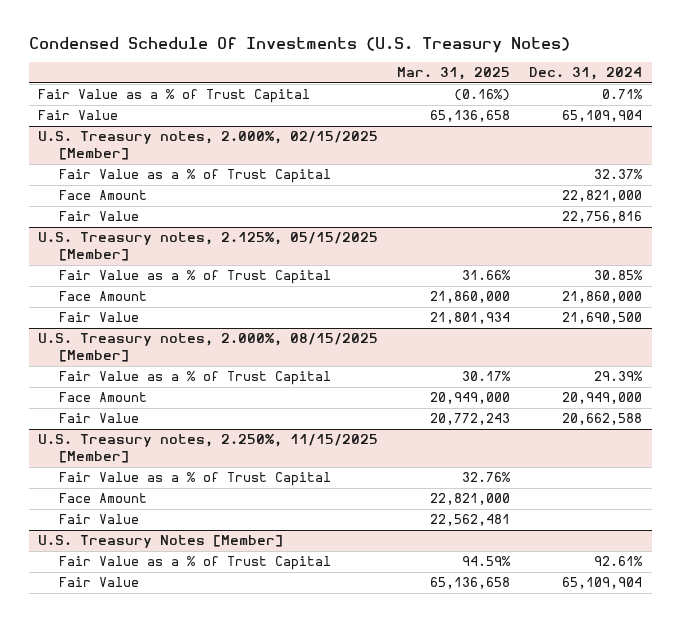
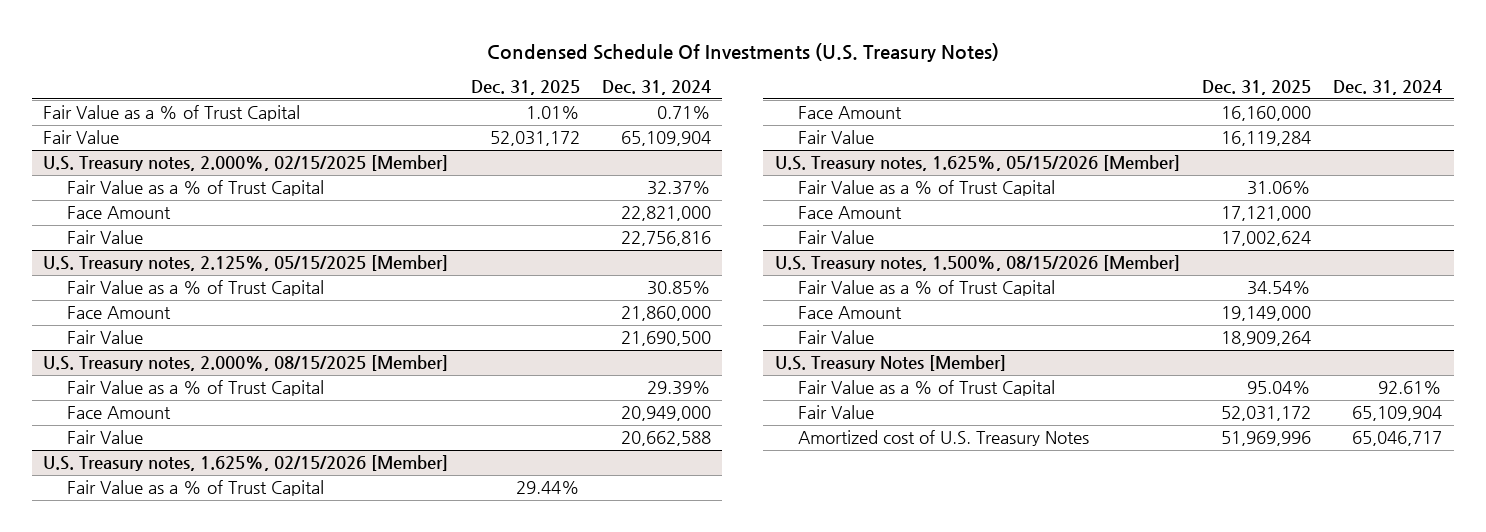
[397,67,511,81] Mar. 31, 2025 -> none
none -> [470,80,580,96] Dec. 31, 2025
[38,434,379,464] U.S. Treasury notes, 2.250%, 11/15/2025 [Member] -> none
none -> [43,455,449,472] U.S. Treasury notes, 1.625%, 02/15/2026 [Member]
none -> [774,155,1180,172] U.S. Treasury notes, 1.625%, 05/15/2026 [Member]
none -> [797,180,1055,197] Fair Value as a % of Trust Capital
none -> [797,206,902,220] Face Amount
none -> [797,230,874,245] Fair Value
none -> [774,255,1180,272] U.S. Treasury notes, 1.500%, 08/15/2026 [Member]
none -> [797,280,1055,297] Fair Value as a % of Trust Capital
none -> [797,306,902,320] Face Amount
none -> [797,330,874,345] Fair Value
none -> [797,430,1089,447] Amortized cost of U.S. Treasury Notes

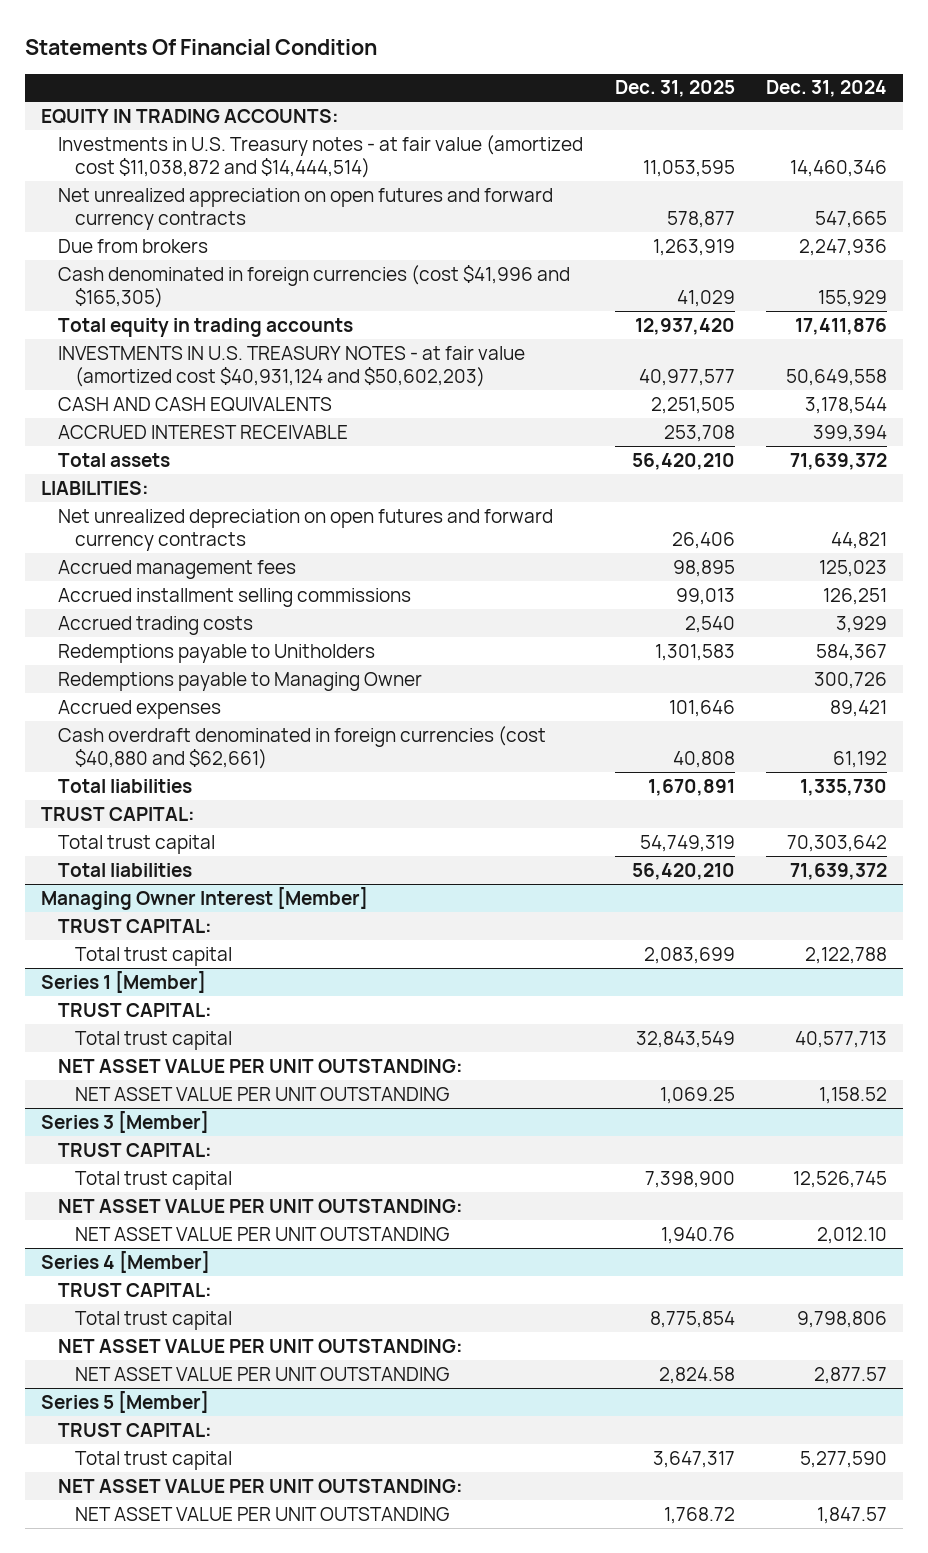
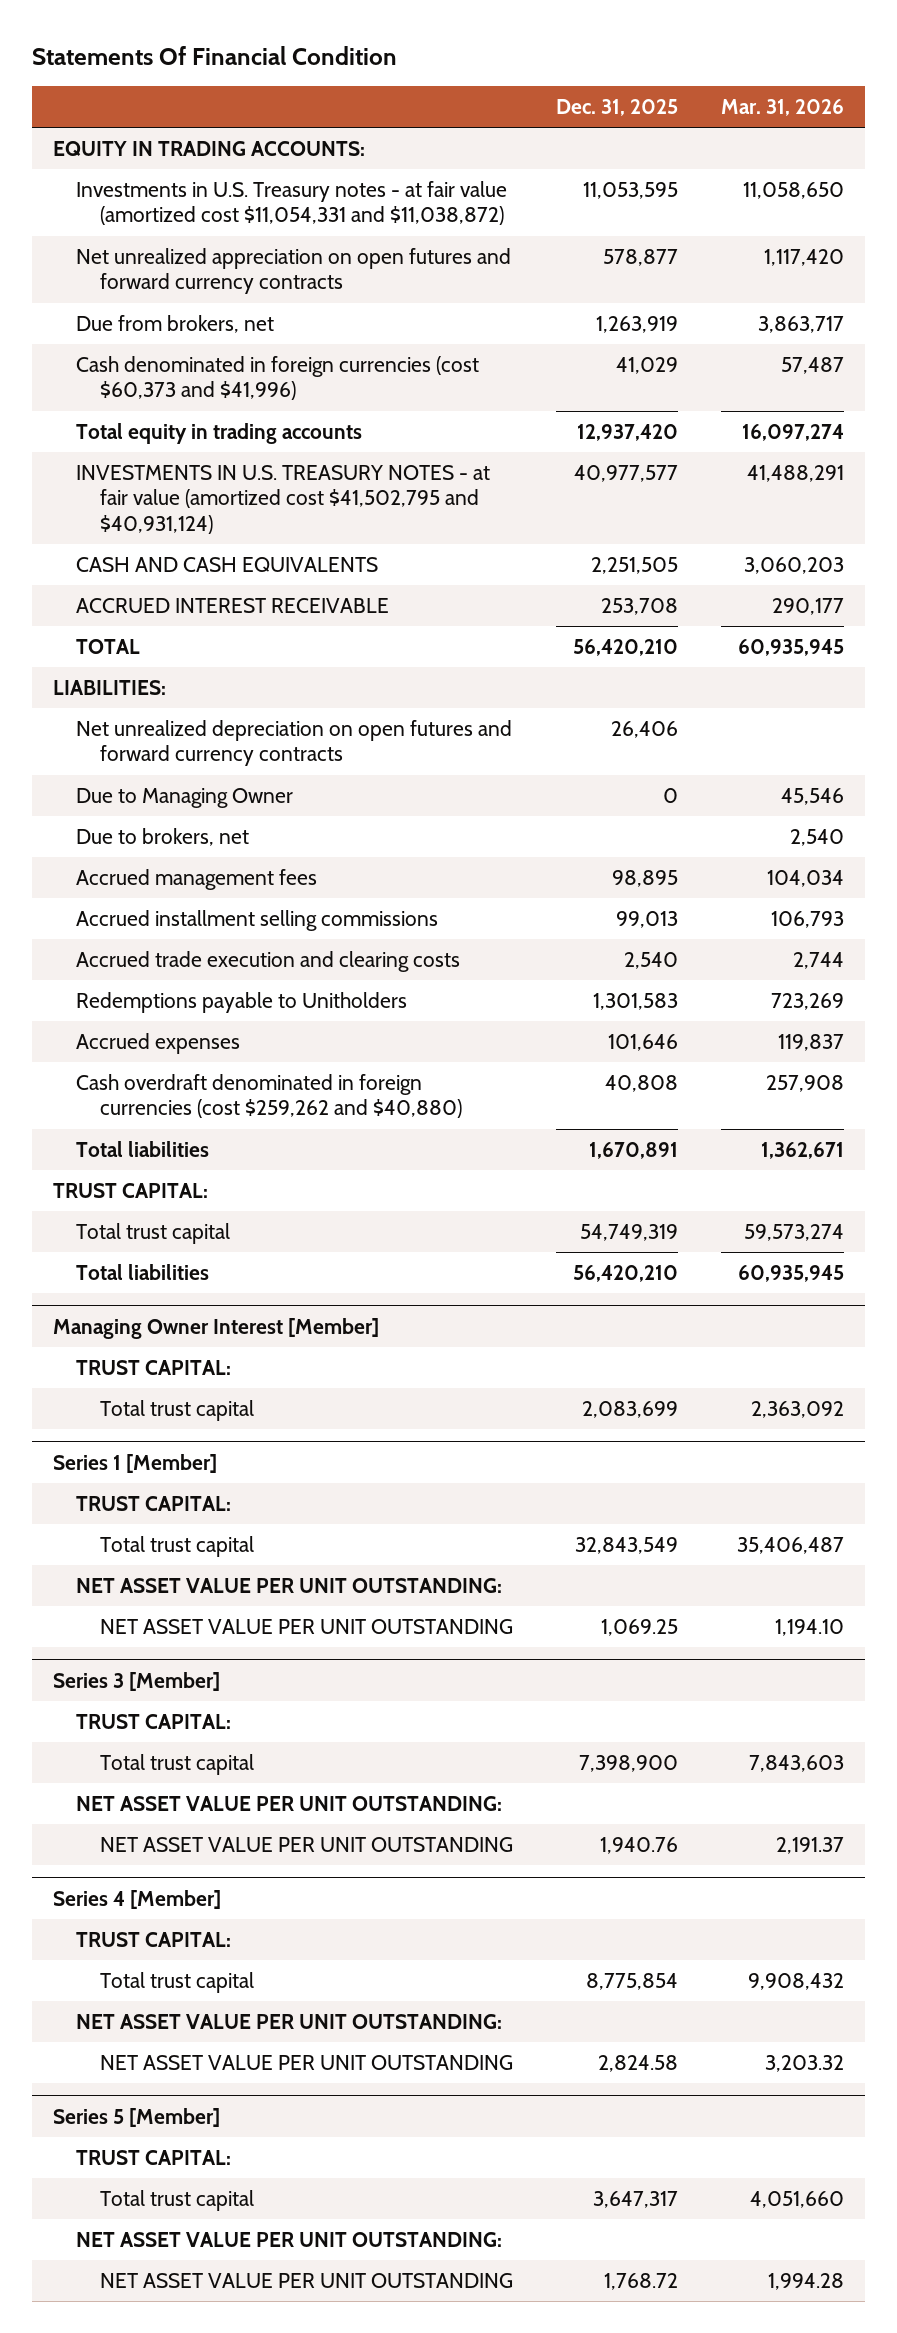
[765,80,887,98] Dec. 31, 2024 -> none
none -> [720,98,844,116] Mar. 31, 2026
[58,134,584,178] Investments in U.S. Treasury notes - at fair value (amortized cost $11,038,872 and $14,444,514) -> [76,181,508,226] Investments in U.S. Treasury notes - at fair value (amortized cost $11,054,331 and $11,038,872)
[58,238,209,253] Due from brokers -> [76,315,275,334] Due from brokers, net
[58,264,571,308] Cash denominated in foreign currencies (cost $41,996 and $165,305) -> [76,356,480,401] Cash denominated in foreign currencies (cost $60,373 and $41,996)
[58,345,526,387] INVESTMENTS IN U.S. TREASURY NOTES - at fair value (amortized cost $40,931,124 and $50,602,203) -> [76,465,491,534] INVESTMENTS IN U.S. TREASURY NOTES - at fair value (amortized cost $41,502,795 and $40,931,124)
[58,452,171,467] Total assets -> [76,639,141,655] TOTAL
none -> [76,788,294,809] Due to Managing Owner
none -> [76,828,250,847] Due to brokers, net
[58,615,254,635] Accrued trading costs -> [76,951,461,973] Accrued trade execution and clearing costs
[58,671,423,691] Redemptions payable to Managing Owner -> none
[58,725,547,769] Cash overdraft denominated in foreign currencies (cost $40,880 and $62,661) -> [76,1074,462,1119] Cash overdraft denominated in foreign currencies (cost $259,262 and $40,880)

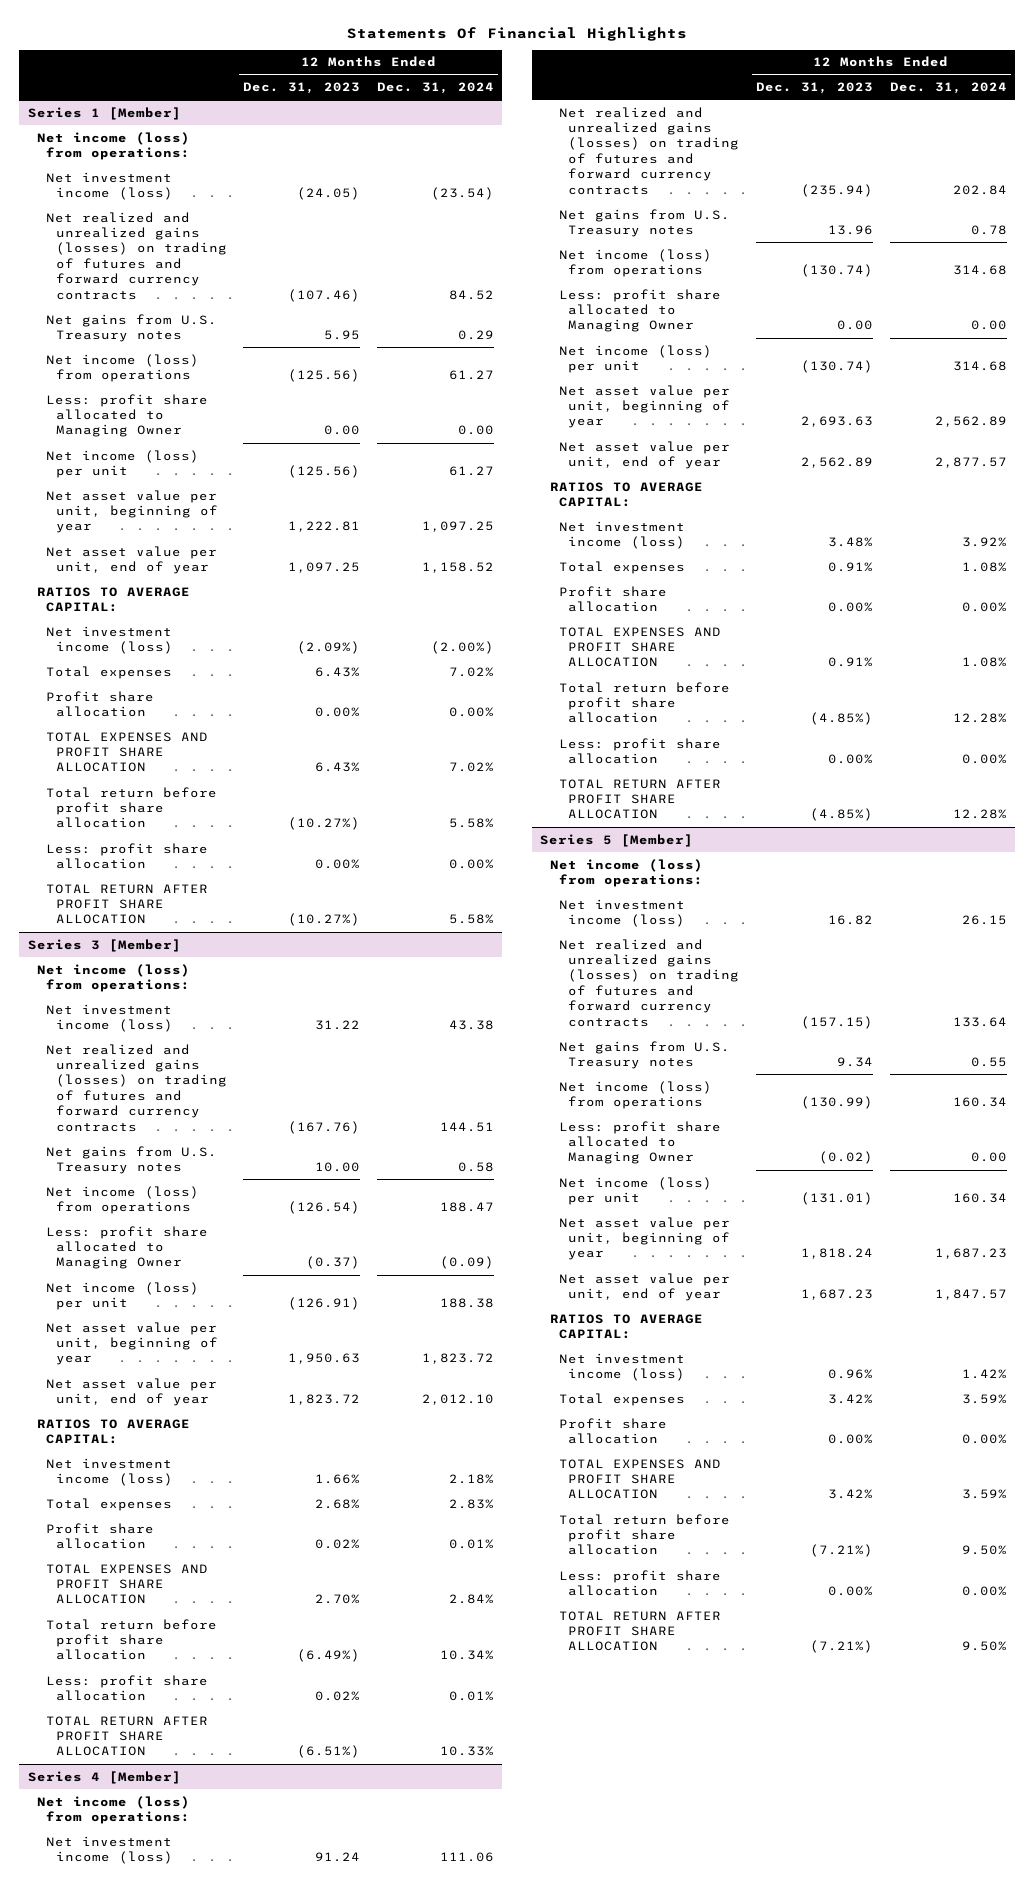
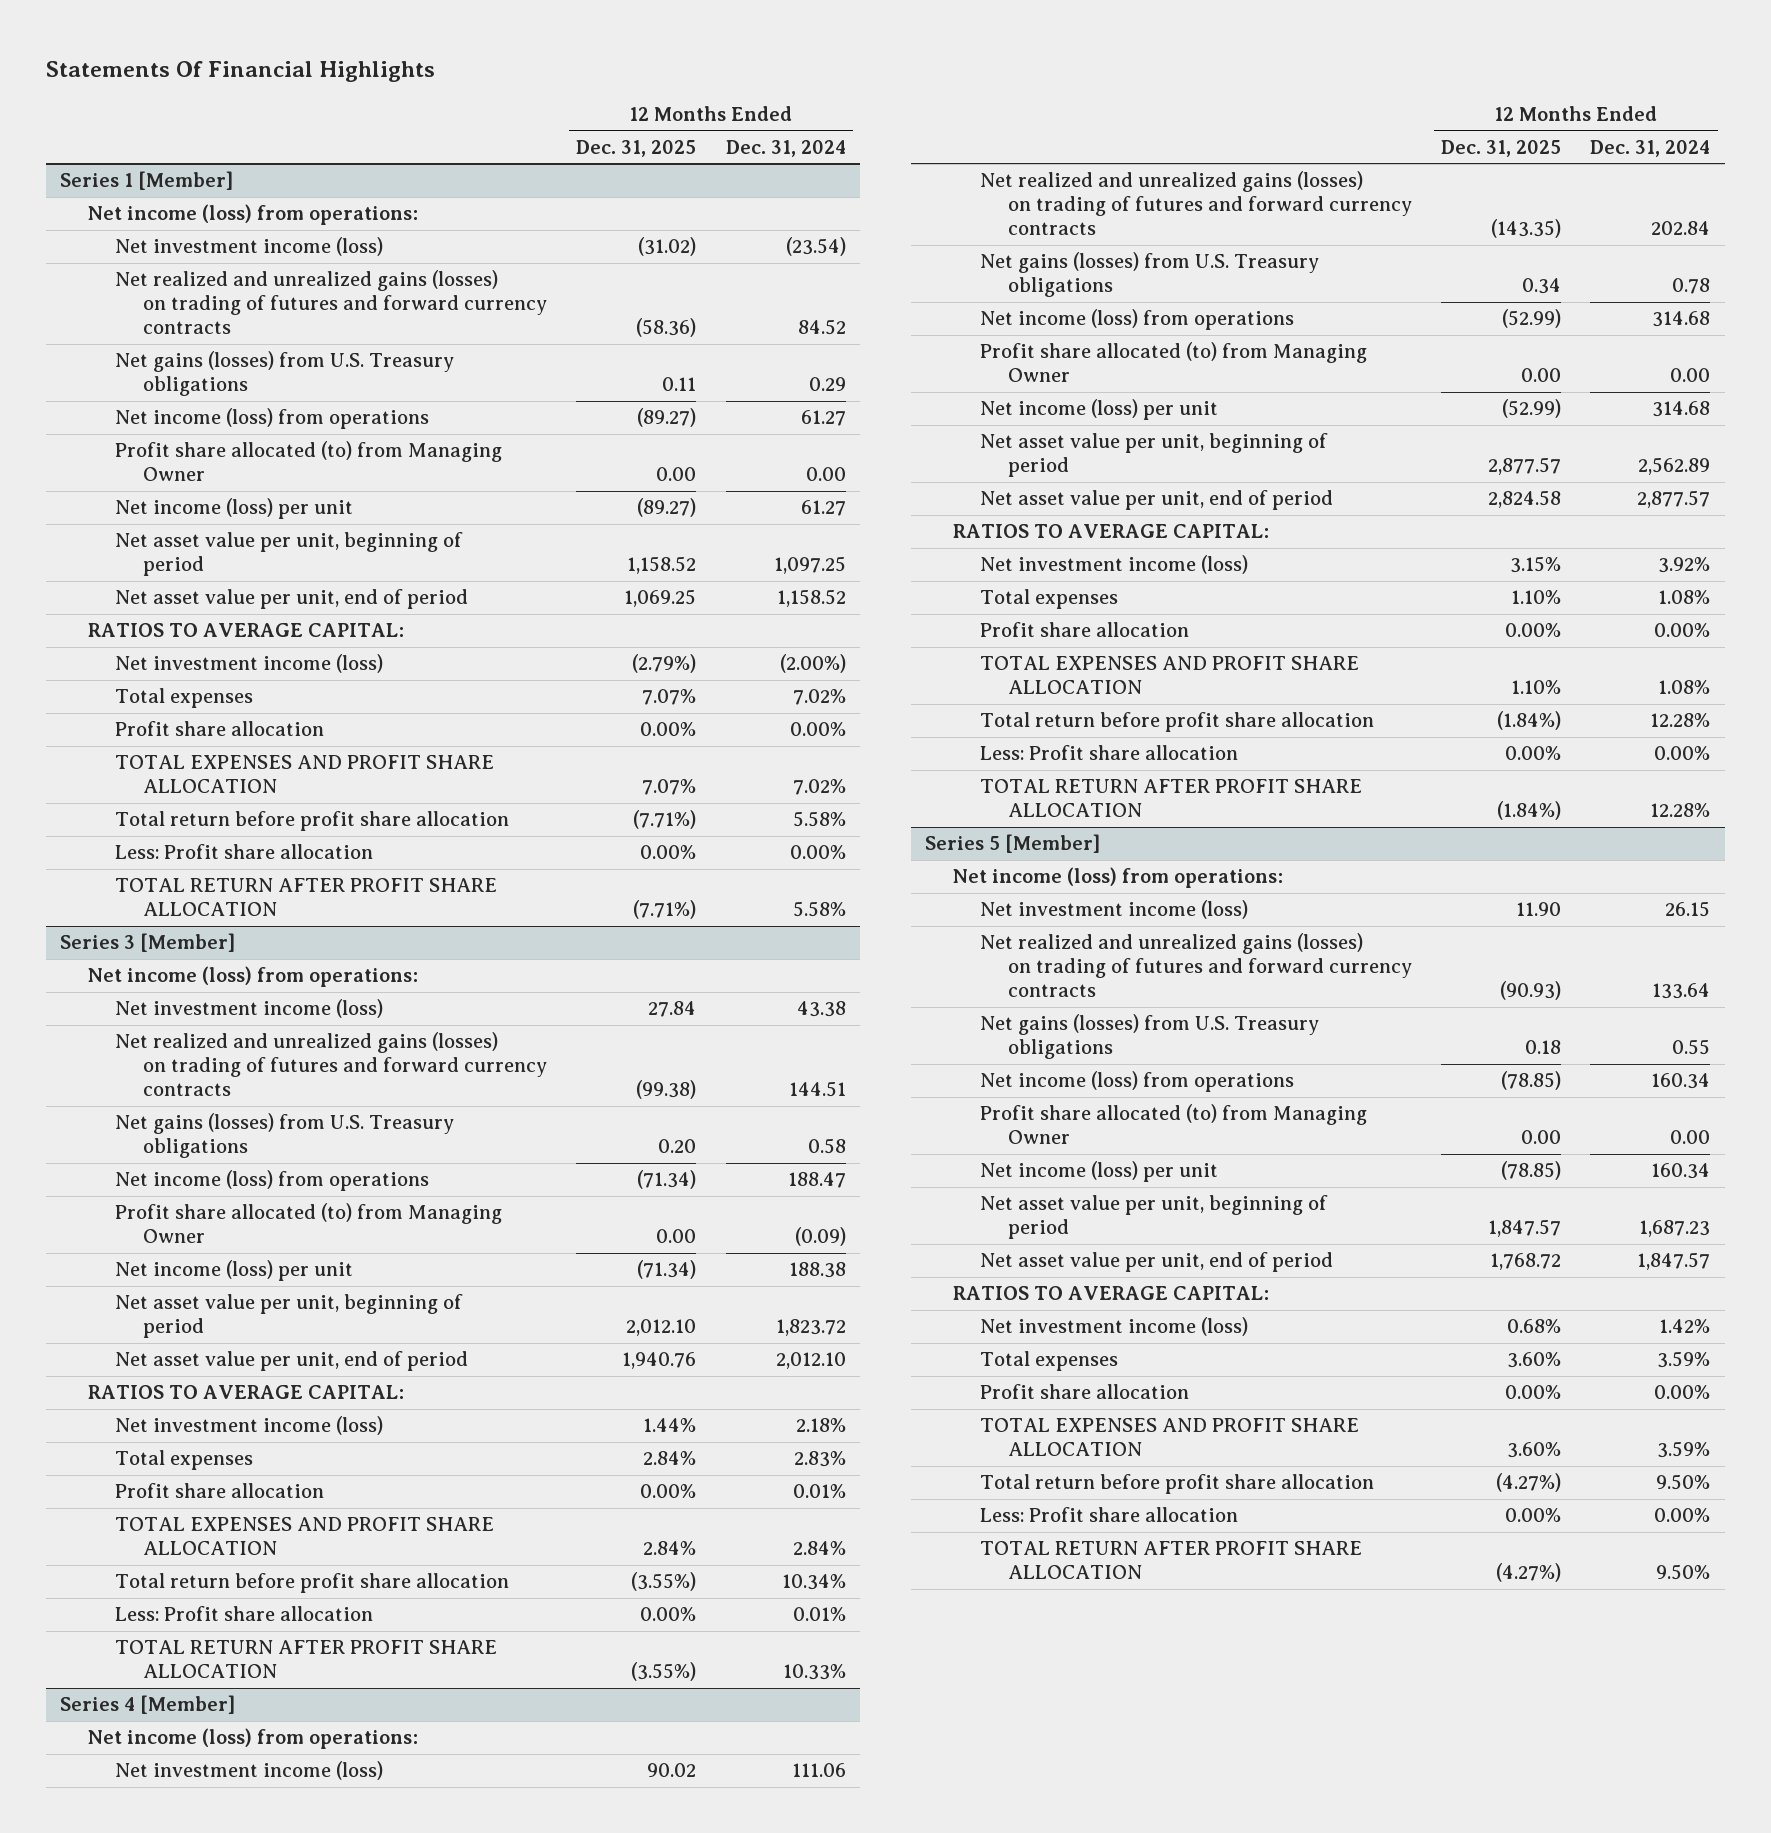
[243,81,361,94] Dec. 31, 2023 -> none
none -> [576,139,697,157] Dec. 31, 2025
[46,313,218,342] Net gains from U.S. Treasury notes -> [115,351,455,397] Net gains (losses) from U.S. Treasury obligations
[46,393,209,438] Less: profit share allocated to Managing Owner -> [115,441,503,482] Profit share allocated (to) from Managing Owner
[46,489,218,534] Net asset value per unit, beginning of year -> [115,532,464,577] Net asset value per unit, beginning of period
[46,545,218,574] Net asset value per unit, end of year -> [115,589,469,610] Net asset value per unit, end of period
[46,842,209,869] Less: profit share allocation -> [115,844,374,860] Less: Profit share allocation
[46,1145,218,1174] Net gains from U.S. Treasury notes -> [115,1113,455,1159] Net gains (losses) from U.S. Treasury obligations
[46,1225,209,1270] Less: profit share allocated to Managing Owner -> [115,1203,503,1244] Profit share allocated (to) from Managing Owner
[46,1321,218,1366] Net asset value per unit, beginning of year -> [115,1294,464,1339] Net asset value per unit, beginning of period
[46,1377,218,1406] Net asset value per unit, end of year -> [115,1351,469,1372] Net asset value per unit, end of period
[46,1674,209,1701] Less: profit share allocation -> [115,1606,374,1622] Less: Profit share allocation
[558,208,730,237] Net gains from U.S. Treasury notes -> [980,252,1320,298] Net gains (losses) from U.S. Treasury obligations
[558,288,721,333] Less: profit share allocated to Managing Owner -> [980,342,1368,383] Profit share allocated (to) from Managing Owner
[558,384,731,429] Net asset value per unit, beginning of year -> [980,433,1329,478] Net asset value per unit, beginning of period
[558,440,730,469] Net asset value per unit, end of year -> [980,490,1334,511] Net asset value per unit, end of period
[558,737,721,764] Less: profit share allocation -> [980,745,1239,761] Less: Profit share allocation
[558,1040,730,1069] Net gains from U.S. Treasury notes -> [980,1014,1320,1060] Net gains (losses) from U.S. Treasury obligations
[558,1120,721,1165] Less: profit share allocated to Managing Owner -> [980,1104,1368,1145] Profit share allocated (to) from Managing Owner
[558,1216,731,1261] Net asset value per unit, beginning of year -> [980,1195,1329,1240] Net asset value per unit, beginning of period
[558,1272,730,1301] Net asset value per unit, end of year -> [980,1252,1334,1273] Net asset value per unit, end of period
[558,1569,721,1596] Less: profit share allocation -> [980,1507,1239,1523] Less: Profit share allocation

